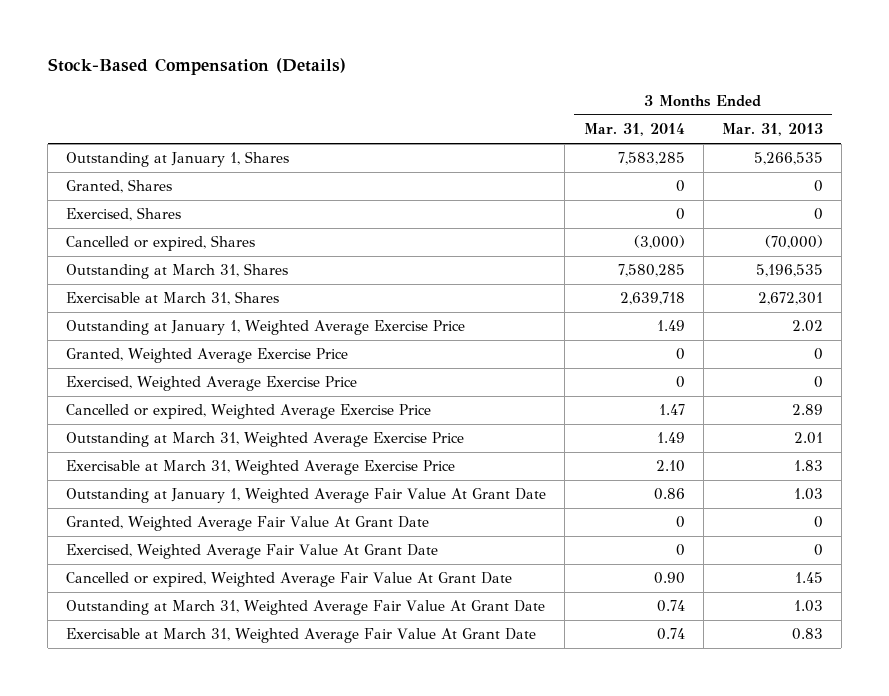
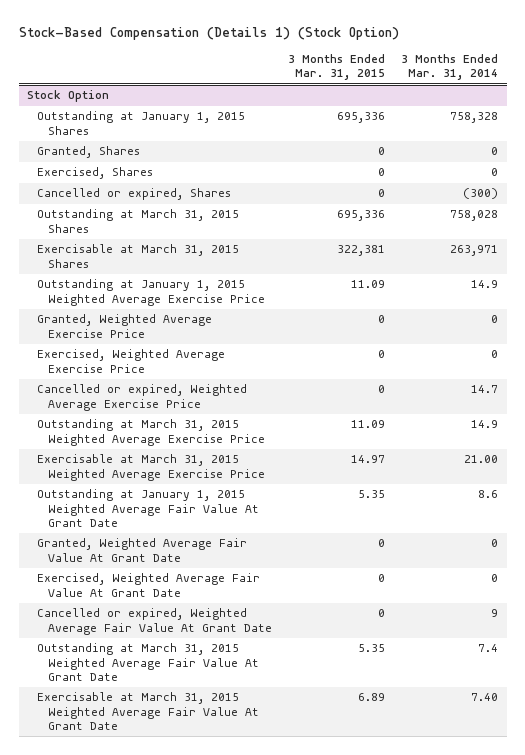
[47,58,346,76] Stock-Based Compensation (Details) -> [18,26,399,40] Stock-Based Compensation (Details 1) (Stock Option)
[721,123,823,137] Mar. 31, 2013 -> none
none -> [288,54,386,81] 3 Months Ended Mar. 31, 2015
none -> [26,90,109,103] Stock Option
[66,151,290,168] Outstanding at January 1, Shares -> [37,111,246,135] Outstanding at January 1, 2015 Shares
[617,152,685,166] 7,583,285 -> [450,112,499,124] 758,328
[633,235,685,250] (3,000) -> [463,188,499,200] (300)
[66,263,289,280] Outstanding at March 31, Shares -> [37,209,240,233] Outstanding at March 31, 2015 Shares
[617,264,685,278] 7,580,285 -> [450,210,499,222] 758,028
[66,291,280,306] Exercisable at March 31, Shares -> [37,244,240,268] Exercisable at March 31, 2015 Shares
[619,292,685,306] 2,639,718 -> [450,245,499,257] 263,971
[66,320,466,336] Outstanding at January 1, Weighted Average Exercise Price -> [37,279,265,306] Outstanding at January 1, 2015 Weighted Average Exercise Price
[656,320,685,332] 1.49 -> [471,280,499,289] 14.9
[658,404,685,416] 1.47 -> [471,385,499,394] 14.7
[66,432,465,448] Outstanding at March 31, Weighted Average Exercise Price -> [37,419,265,446] Outstanding at March 31, 2015 Weighted Average Exercise Price
[656,432,685,444] 1.49 -> [471,420,499,429] 14.9
[66,460,456,476] Exercisable at March 31, Weighted Average Exercise Price -> [37,454,265,481] Exercisable at March 31, 2015 Weighted Average Exercise Price
[655,460,685,473] 2.10 -> [464,455,499,464] 21.00
[66,488,547,504] Outstanding at January 1, Weighted Average Fair Value At Grant Date -> [37,489,259,527] Outstanding at January 1, 2015 Weighted Average Fair Value At Grant Date
[653,488,685,501] 0.86 -> [478,490,499,499] 8.6
[653,572,685,585] 0.90 -> [491,609,499,618] 9
[66,600,546,616] Outstanding at March 31, Weighted Average Fair Value At Grant Date -> [37,643,259,681] Outstanding at March 31, 2015 Weighted Average Fair Value At Grant Date
[656,600,685,613] 0.74 -> [478,644,499,653] 7.4
[66,628,537,644] Exercisable at March 31, Weighted Average Fair Value At Grant Date -> [37,692,259,730] Exercisable at March 31, 2015 Weighted Average Fair Value At Grant Date
[656,628,685,641] 0.74 -> [471,693,499,702] 7.40

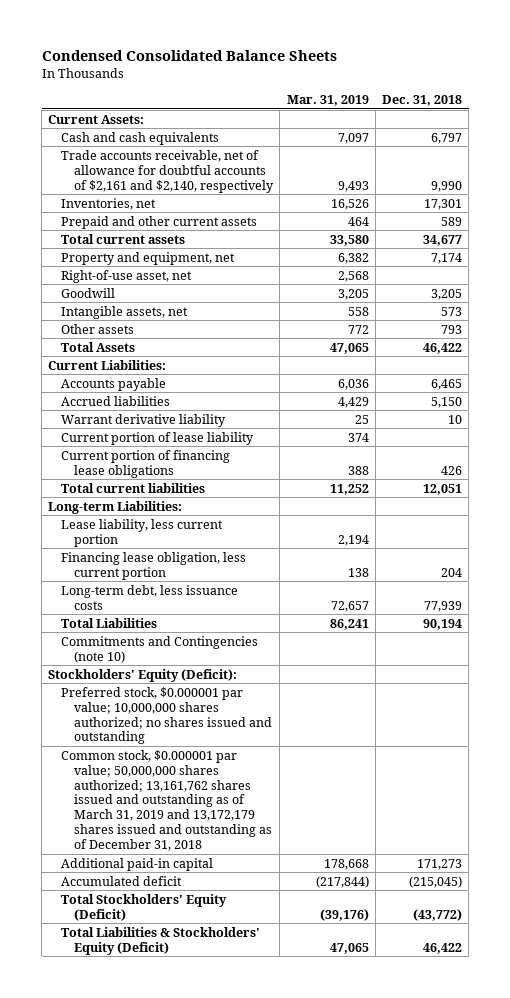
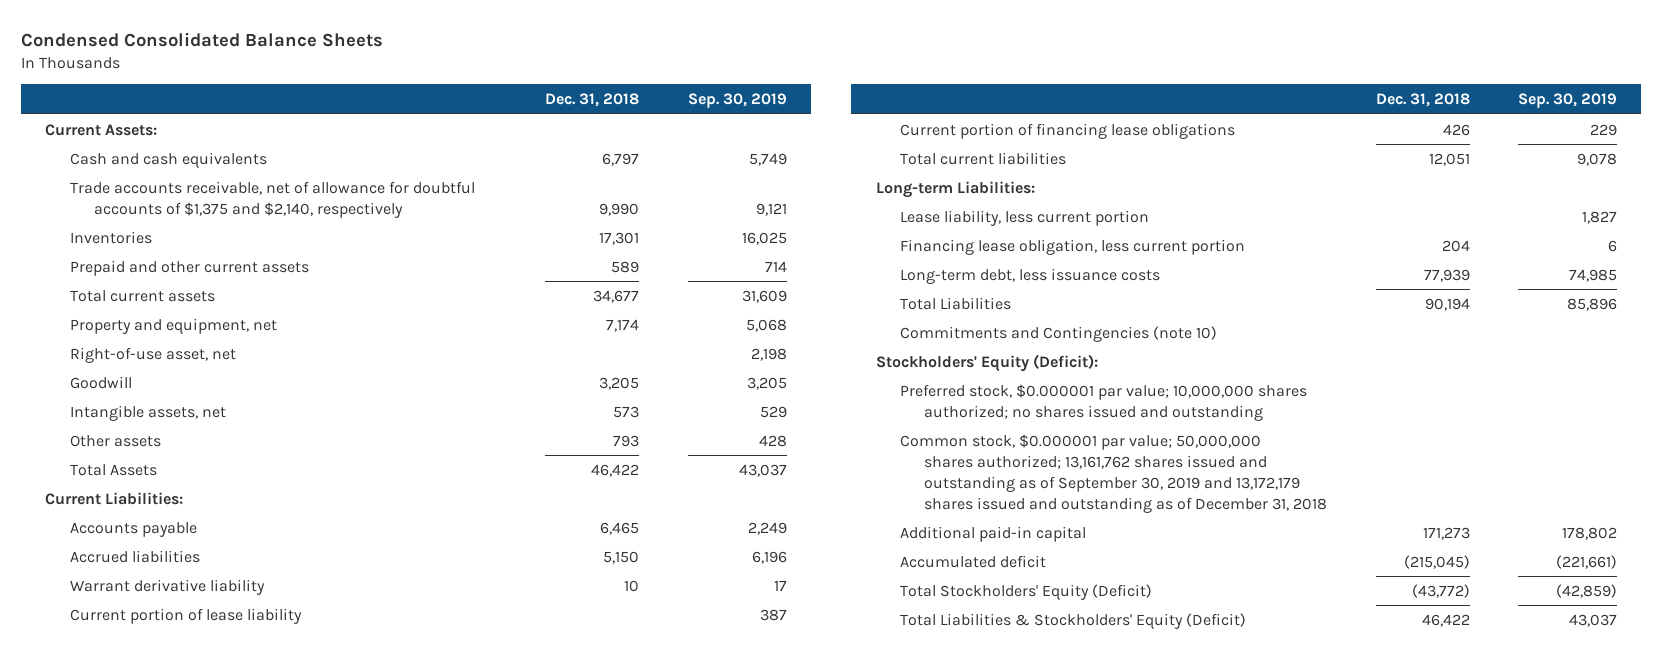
[286,95,369,107] Mar. 31, 2019 -> none
none -> [687,93,787,109] Sep. 30, 2019
[61,149,275,193] Trade accounts receivable, net of allowance for doubtful accounts of $2,161 and $2,140, respectively -> [69,180,475,218] Trade accounts receivable, net of allowance for doubtful accounts of $1,375 and $2,140, respectively
[61,197,157,210] Inventories, net -> [69,230,152,244] Inventories
[61,749,273,852] Common stock, $0.000001 par value; 50,000,000 shares authorized; 13,161,762 shares issued and outstanding as of March 31, 2019 and 13,172,179 shares issued and outstanding as of December 31, 2018 -> [899,433,1328,513] Common stock, $0.000001 par value; 50,000,000 shares authorized; 13,161,762 shares issued and outstanding as of September 30, 2019 and 13,172,179 shares issued and outstanding as of December 31, 2018

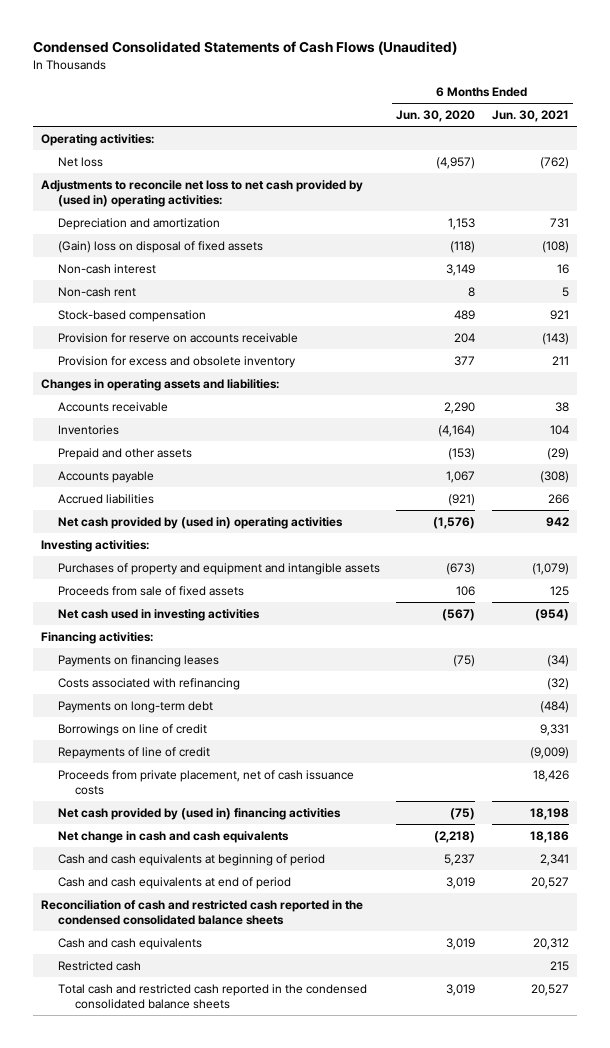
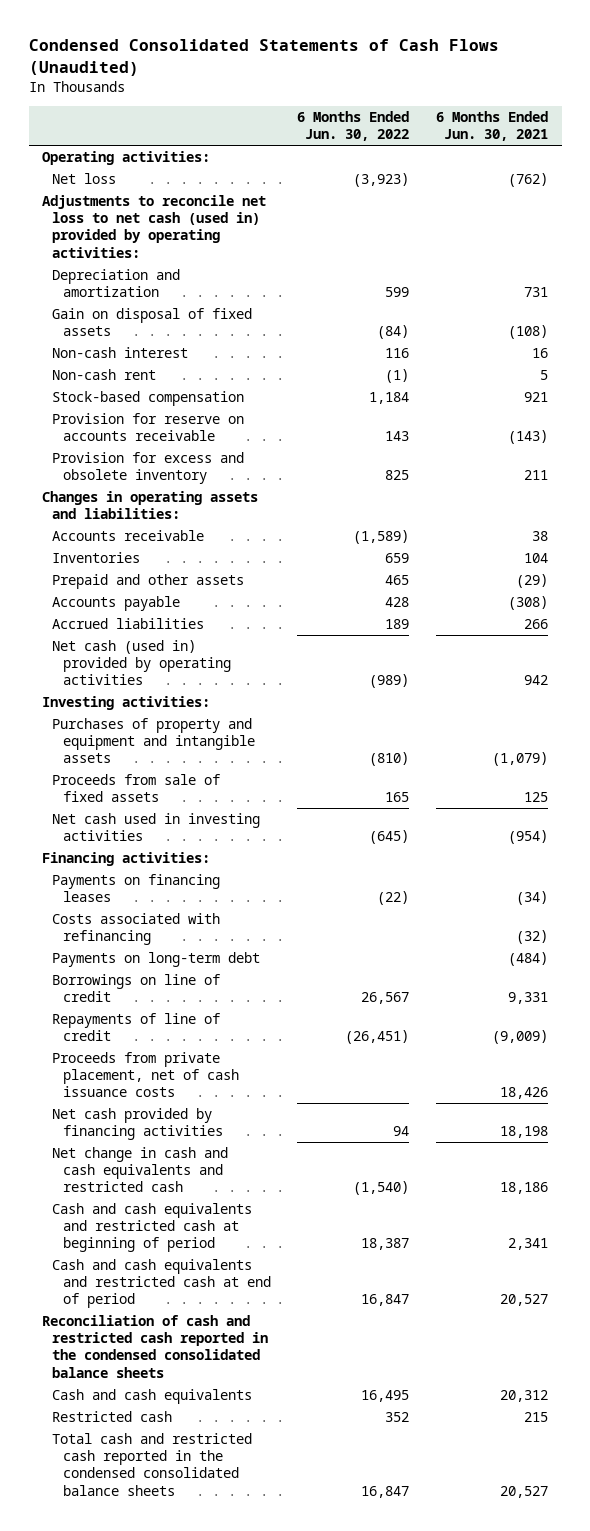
[396,110,476,123] Jun. 30, 2020 -> none
none -> [297,110,410,141] 6 Months Ended Jun. 30, 2022
[41,179,364,207] Adjustments to reconcile net loss to net cash provided by (used in) operating activities: -> [42,195,267,258] Adjustments to reconcile net loss to net cash (used in) provided by operating activities:
[58,240,264,253] (Gain) loss on disposal of fixed assets -> [52,308,253,337] Gain on disposal of fixed assets
[58,516,344,529] Net cash provided by (used in) operating activities -> [52,640,231,686] Net cash (used in) provided by operating activities
[58,807,342,820] Net cash provided by (used in) financing activities -> [52,1108,223,1141] Net cash provided by financing activities
[58,830,290,843] Net change in cash and cash equivalents -> [52,1147,229,1193] Net change in cash and cash equivalents and restricted cash
[58,853,326,866] Cash and cash equivalents at beginning of period -> [52,1203,253,1253] Cash and cash equivalents and restricted cash at beginning of period
[58,876,292,889] Cash and cash equivalents at end of period -> [52,1259,271,1309] Cash and cash equivalents and restricted cash at end of period

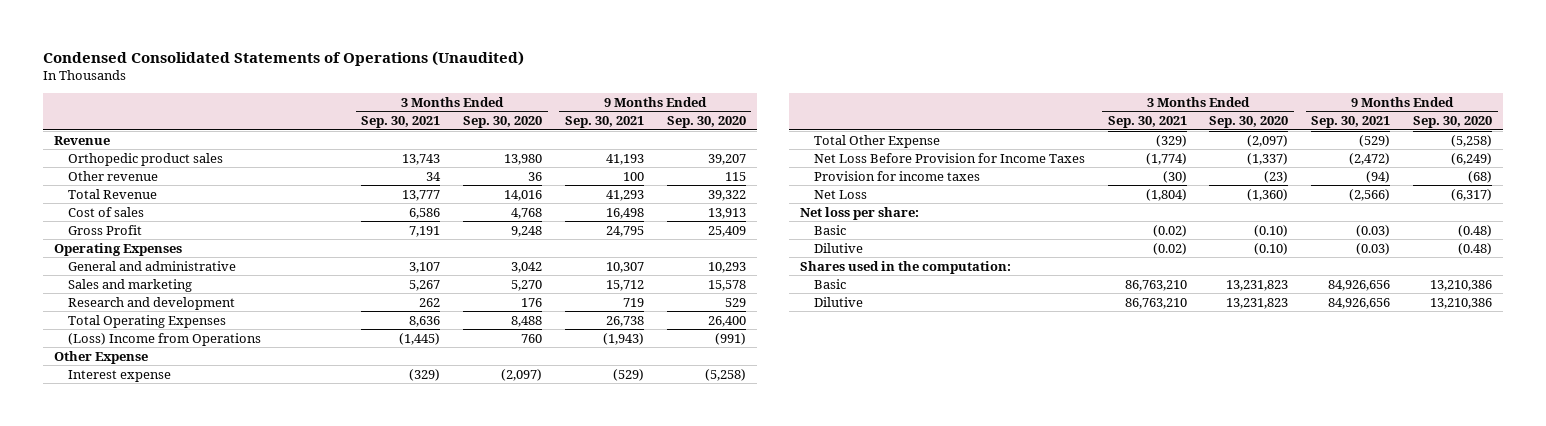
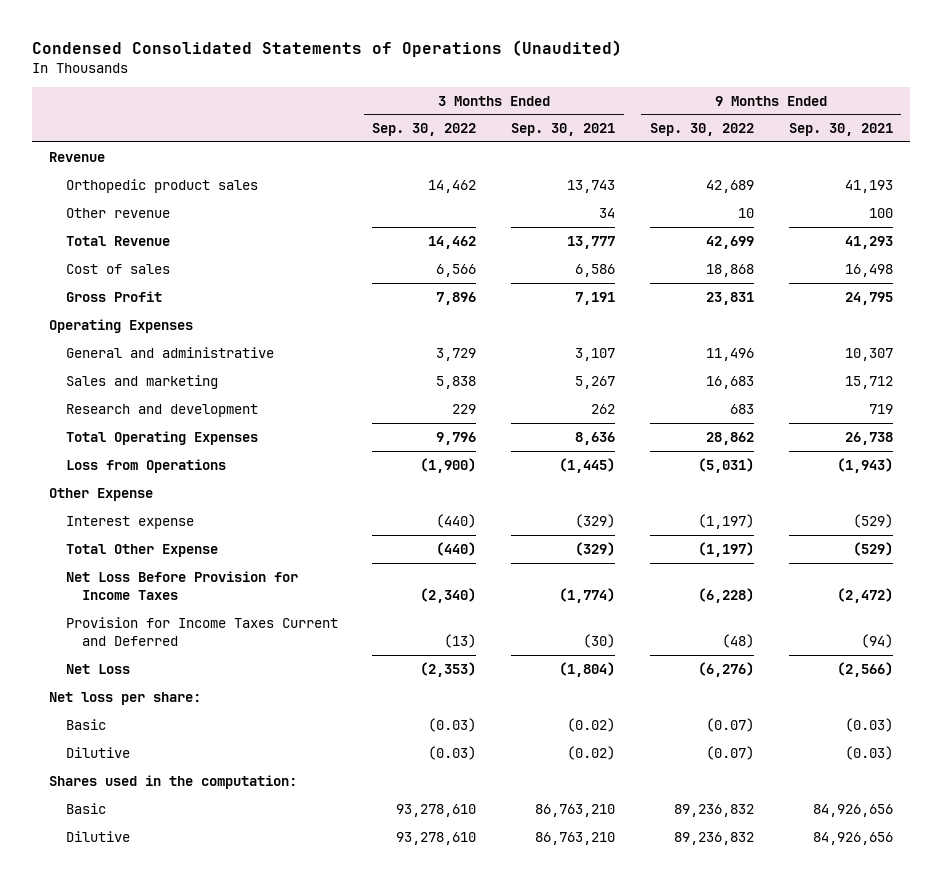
[463,116,543,129] Sep. 30, 2020 -> none
[666,116,746,129] Sep. 30, 2020 -> none
none -> [372,123,477,137] Sep. 30, 2022
none -> [649,123,754,137] Sep. 30, 2022
[67,332,261,346] (Loss) Income from Operations -> [65,458,226,473] Loss from Operations
[813,170,980,181] Provision for income taxes -> [65,616,338,646] Provision for Income Taxes Current and Deferred

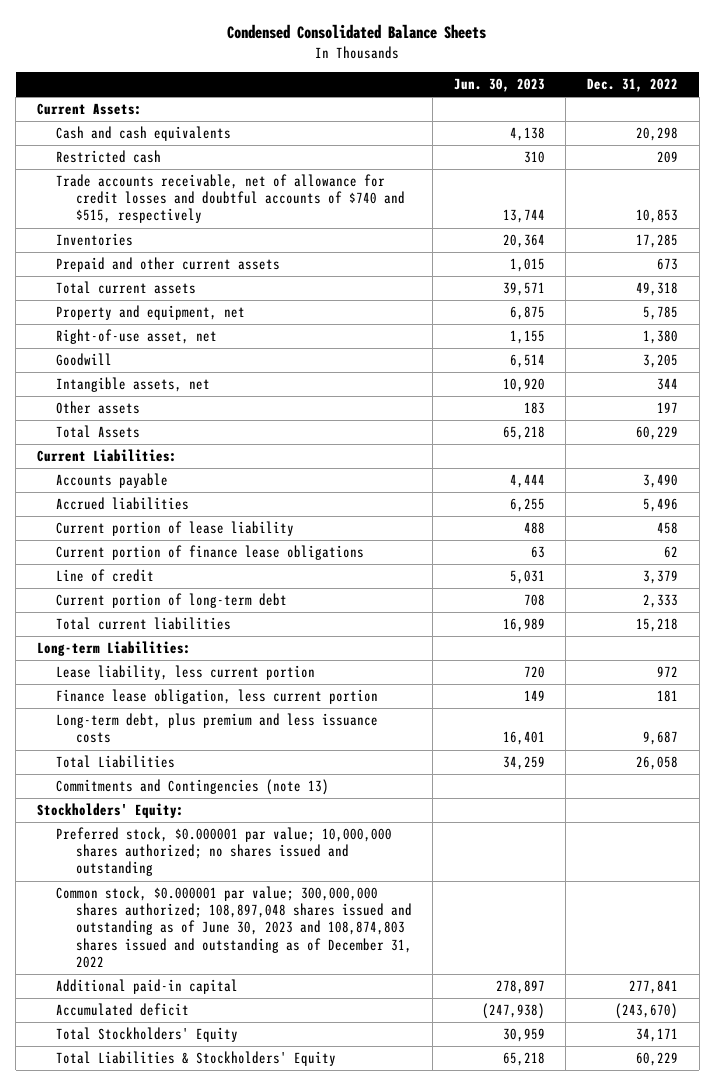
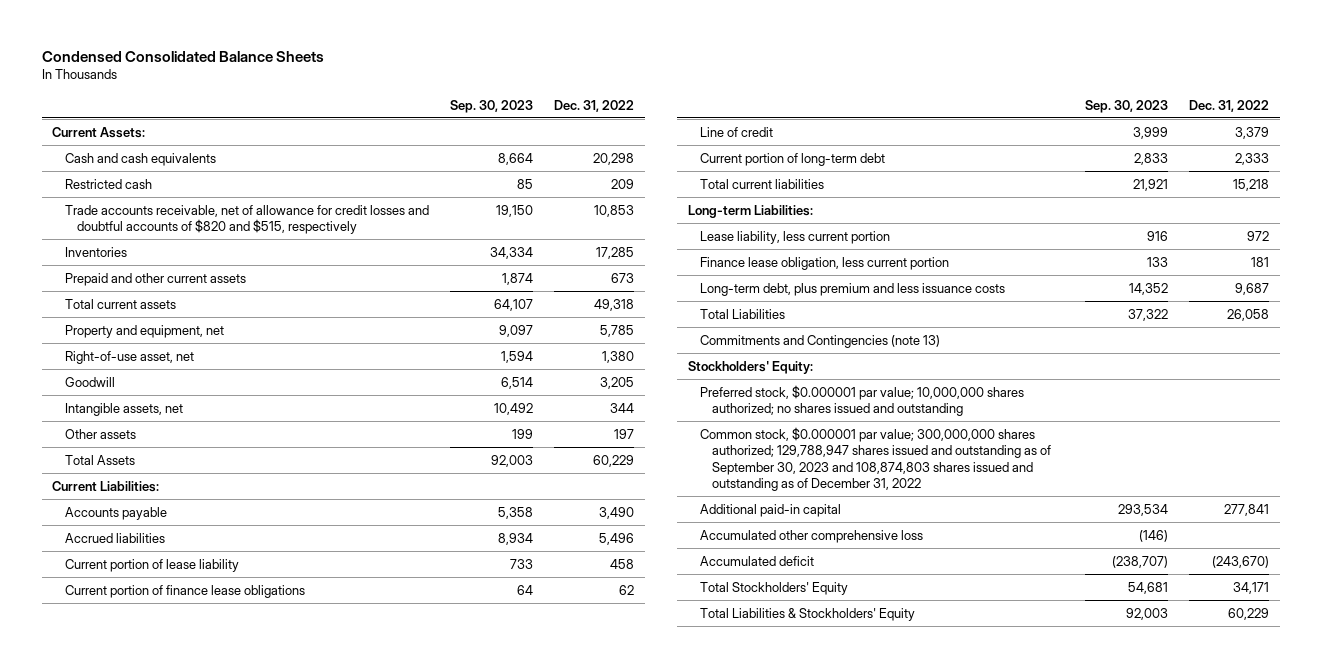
[453,78,545,93] Jun. 30, 2023 -> none
none -> [450,99,534,113] Sep. 30, 2023
[56,174,405,224] Trade accounts receivable, net of allowance for credit losses and doubtful accounts of $740 and $515, respectively -> [64,204,429,235] Trade accounts receivable, net of allowance for credit losses and doubtful accounts of $820 and $515, respectively
[56,886,412,968] Common stock, $0.000001 par value; 300,000,000 shares authorized; 108,897,048 shares issued and outstanding as of June 30, 2023 and 108,874,803 shares issued and outstanding as of December 31, 2022 -> [700,426,1052,492] Common stock, $0.000001 par value; 300,000,000 shares authorized; 129,788,947 shares issued and outstanding as of September 30, 2023 and 108,874,803 shares issued and outstanding as of December 31, 2022
none -> [700,529,924,543] Accumulated other comprehensive loss

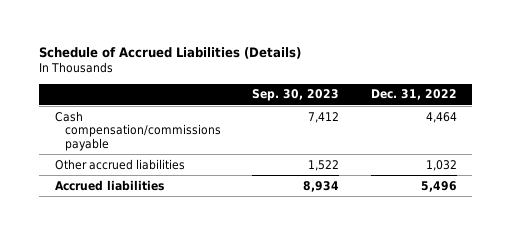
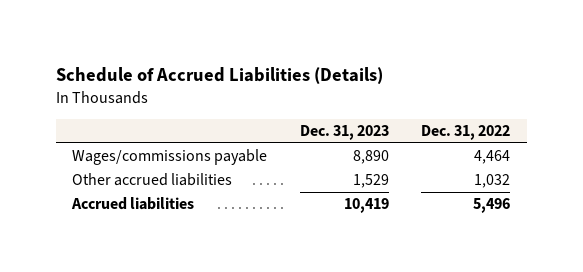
[252,89,340,102] Sep. 30, 2023 -> none
none -> [299,125,389,141] Dec. 31, 2023
[55,110,222,151] Cash compensation/commissions payable -> [72,149,268,166] Wages/commissions payable

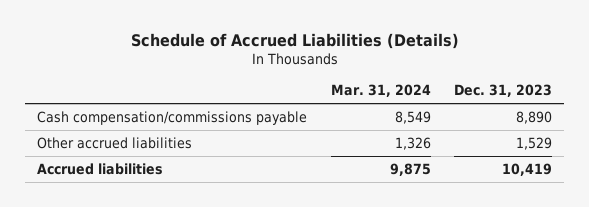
[421,125,511,141] Dec. 31, 2022 -> none
none -> [330,84,431,98] Mar. 31, 2024
[72,149,268,166] Wages/commissions payable -> [37,110,308,125] Cash compensation/commissions payable

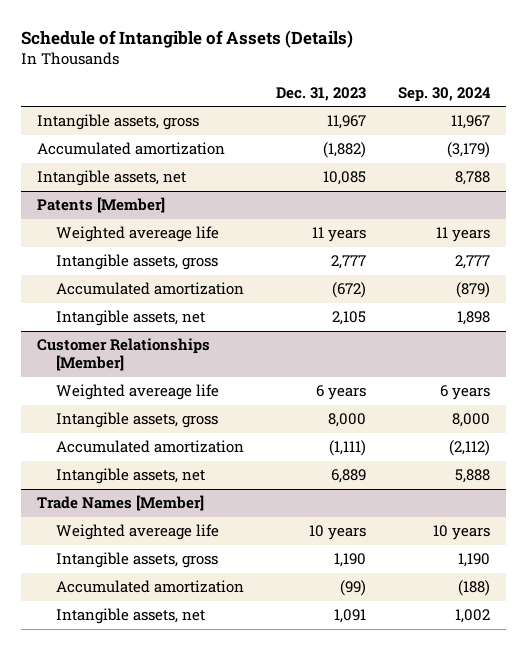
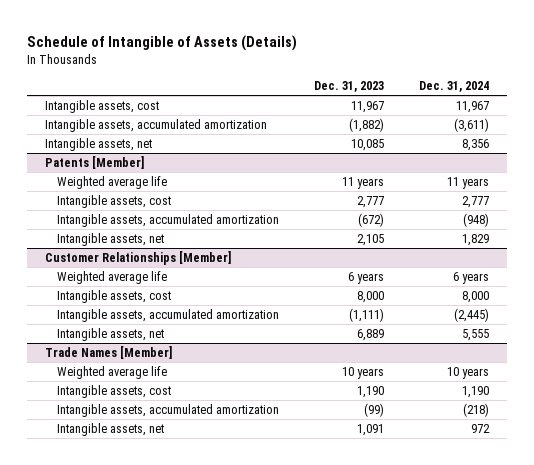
[397,86,491,102] Sep. 30, 2024 -> none
none -> [419,81,490,93] Dec. 31, 2024
[36,114,199,131] Intangible assets, gross -> [44,99,159,113] Intangible assets, cost
[36,142,225,156] Accumulated amortization -> [44,118,267,132] Intangible assets, accumulated amortization
[55,226,219,243] Weighted avereage life -> [56,175,167,189] Weighted average life
[55,254,218,271] Intangible assets, gross -> [56,194,171,208] Intangible assets, cost
[55,282,244,296] Accumulated amortization -> [56,213,279,227] Intangible assets, accumulated amortization
[55,384,219,401] Weighted avereage life -> [56,270,167,284] Weighted average life
[55,412,218,429] Intangible assets, gross -> [56,289,171,303] Intangible assets, cost
[55,440,244,454] Accumulated amortization -> [56,308,279,322] Intangible assets, accumulated amortization
[55,524,219,541] Weighted avereage life -> [56,365,167,379] Weighted average life
[55,552,218,569] Intangible assets, gross -> [56,384,171,398] Intangible assets, cost
[55,580,244,594] Accumulated amortization -> [56,403,279,417] Intangible assets, accumulated amortization

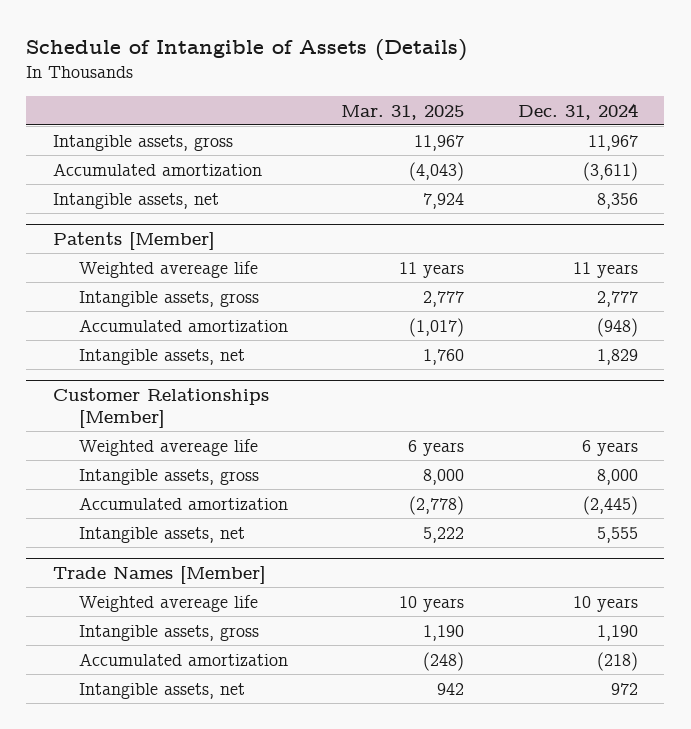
[314,81,385,93] Dec. 31, 2023 -> none
none -> [341,104,465,120] Mar. 31, 2025
[44,99,159,113] Intangible assets, cost -> [52,134,233,151] Intangible assets, gross
[44,118,267,132] Intangible assets, accumulated amortization -> [52,162,262,176] Accumulated amortization
[56,175,167,189] Weighted average life -> [79,260,259,278] Weighted avereage life
[56,194,171,208] Intangible assets, cost -> [79,290,260,307] Intangible assets, gross
[56,213,279,227] Intangible assets, accumulated amortization -> [79,318,289,332] Accumulated amortization
[56,270,167,284] Weighted average life -> [79,438,259,456] Weighted avereage life
[56,289,171,303] Intangible assets, cost -> [79,468,260,485] Intangible assets, gross
[56,308,279,322] Intangible assets, accumulated amortization -> [79,496,289,510] Accumulated amortization
[56,365,167,379] Weighted average life -> [79,594,259,612] Weighted avereage life
[56,384,171,398] Intangible assets, cost -> [79,624,260,641] Intangible assets, gross
[56,403,279,417] Intangible assets, accumulated amortization -> [79,652,289,666] Accumulated amortization

